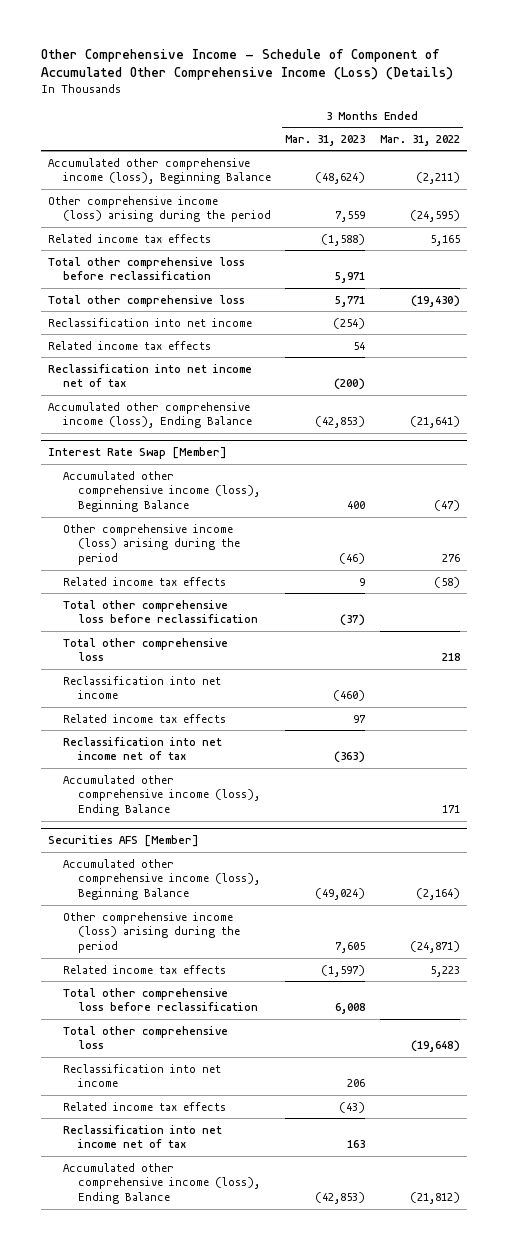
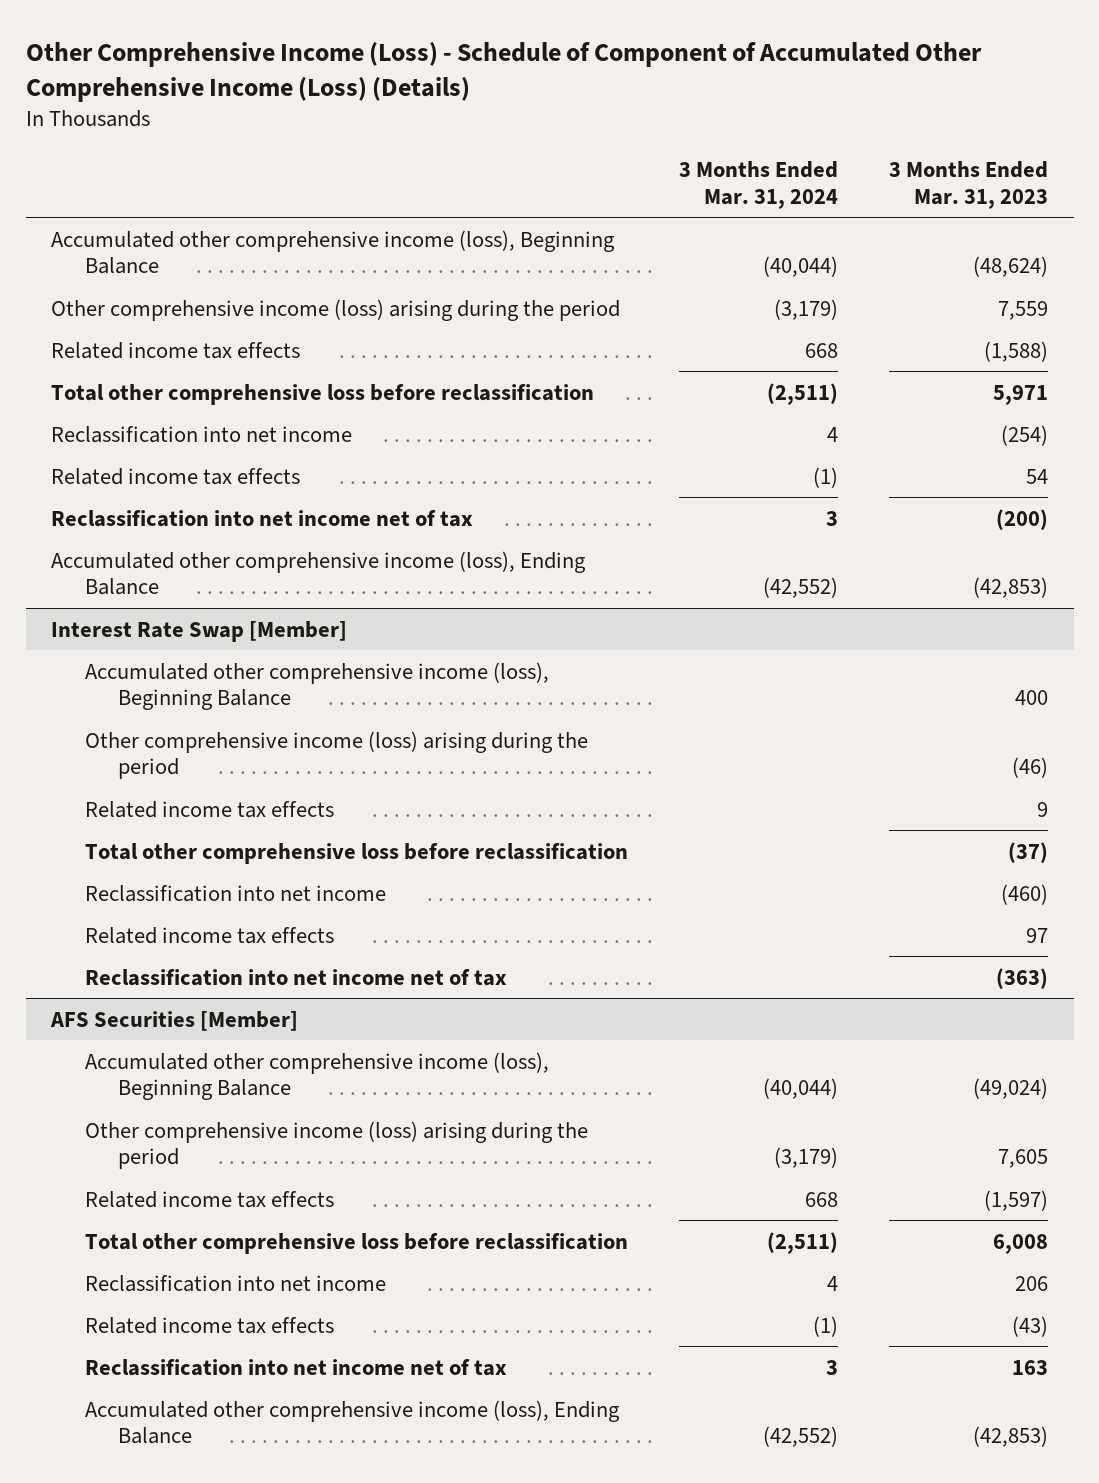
[40,48,453,80] Other Comprehensive Income - Schedule of Component of Accumulated Other Comprehensive Income (Loss) (Details) -> [25,41,982,102] Other Comprehensive Income (Loss) - Schedule of Component of Accumulated Other Comprehensive Income (Loss) (Details)
[379,134,460,146] Mar. 31, 2022 -> none
none -> [678,161,838,209] 3 Months Ended Mar. 31, 2024
[47,294,245,307] Total other comprehensive loss -> none
[63,637,229,662] Total other comprehensive loss -> none
[63,774,261,817] Accumulated other comprehensive income (loss), Ending Balance -> none
[47,835,199,848] Securities AFS [Member] -> [50,1010,299,1031] AFS Securities [Member]
[63,1025,229,1050] Total other comprehensive loss -> none

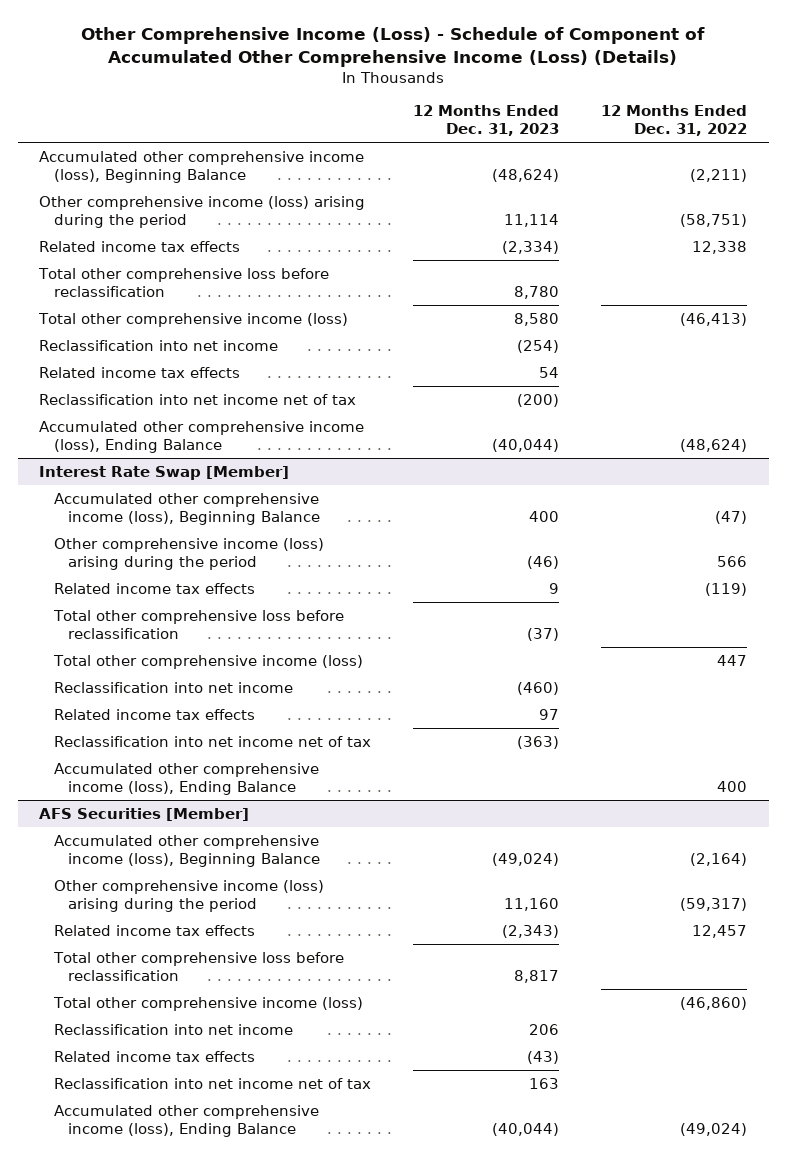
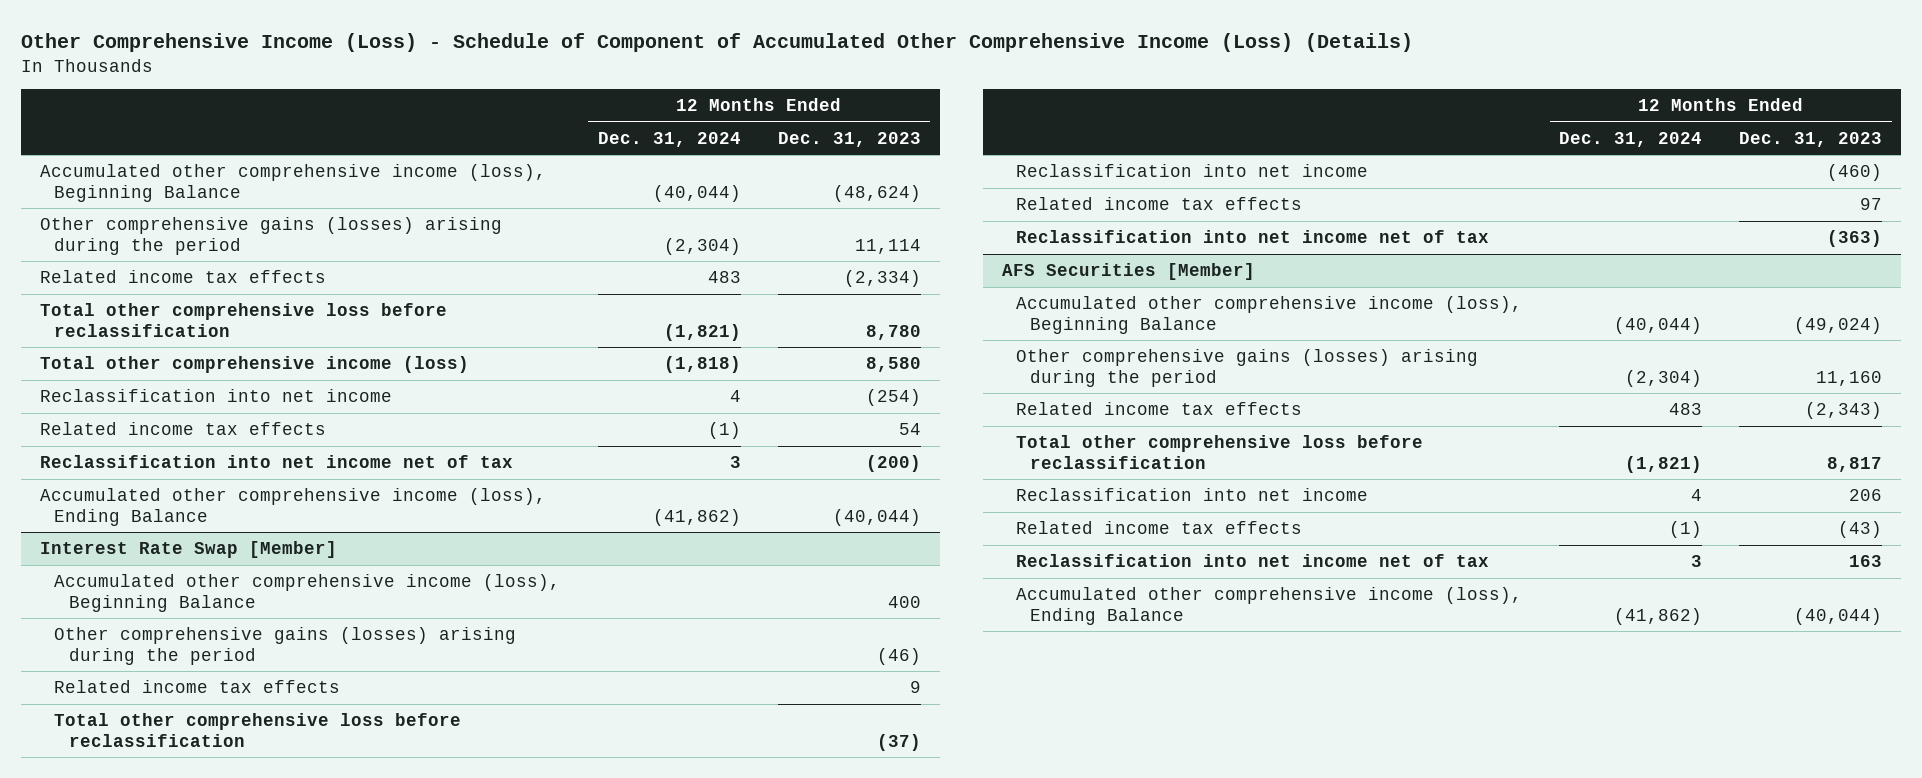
[601,105,748,137] 12 Months Ended Dec. 31, 2022 -> none
none -> [597,131,741,147] Dec. 31, 2024
[38,195,365,228] Other comprehensive income (loss) arising during the period -> [39,217,502,255] Other comprehensive gains (losses) arising during the period
[53,537,324,570] Other comprehensive income (loss) arising during the period -> [54,627,517,665] Other comprehensive gains (losses) arising during the period
[52,654,363,669] Total other comprehensive income (loss) -> none
[53,762,319,795] Accumulated other comprehensive income (loss), Ending Balance -> none
[53,879,324,912] Other comprehensive income (loss) arising during the period -> [1015,349,1478,387] Other comprehensive gains (losses) arising during the period
[52,996,363,1011] Total other comprehensive income (loss) -> none

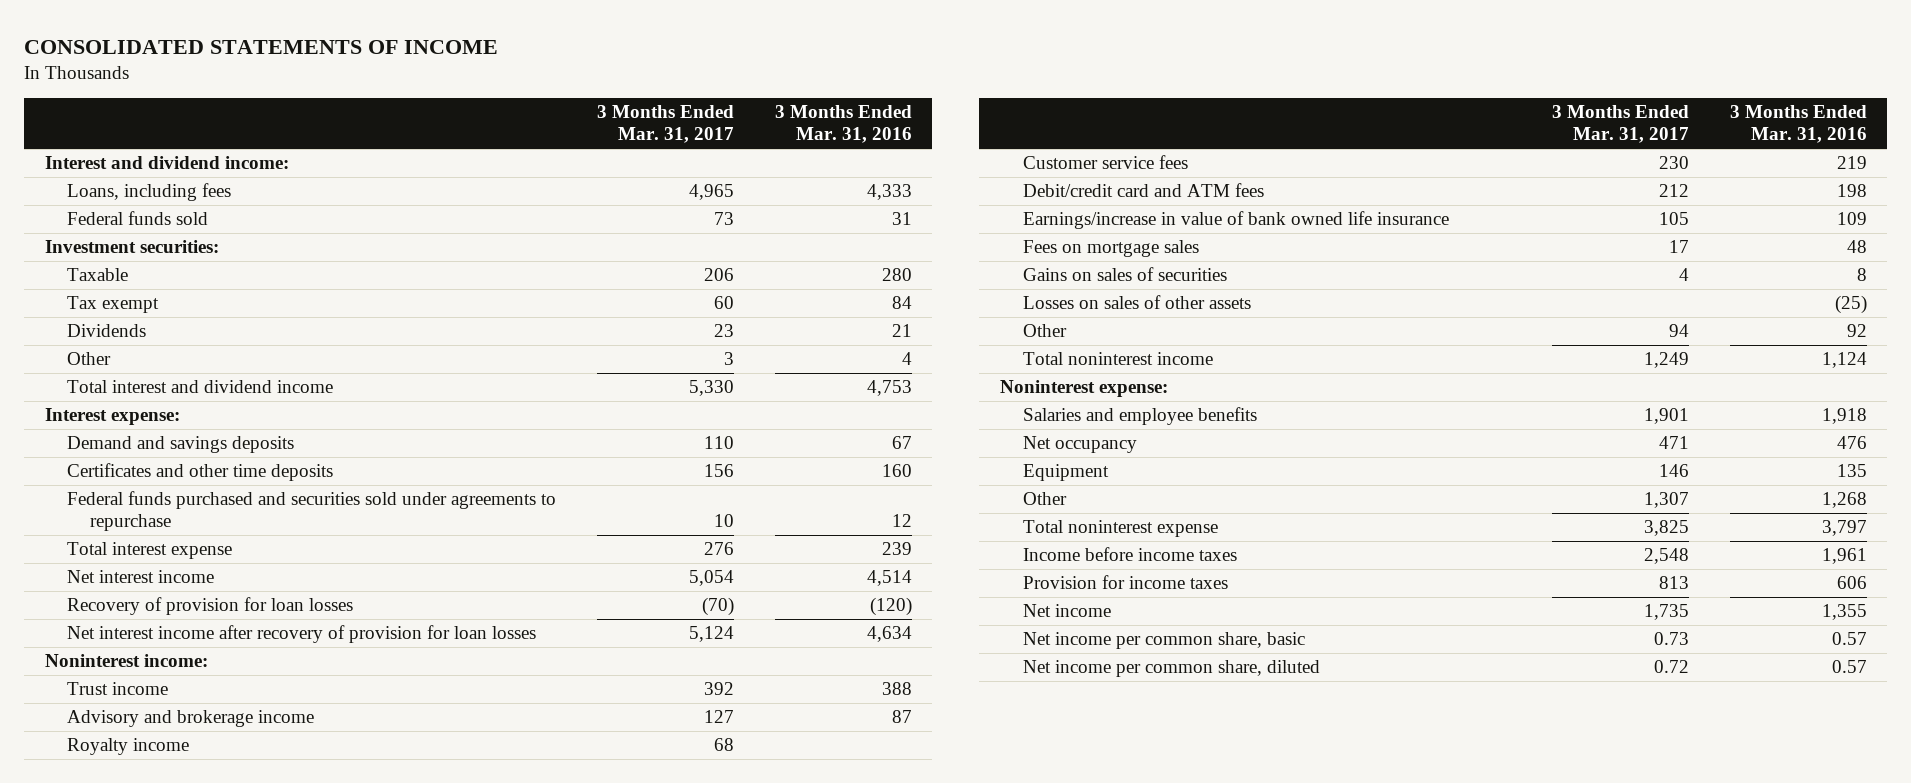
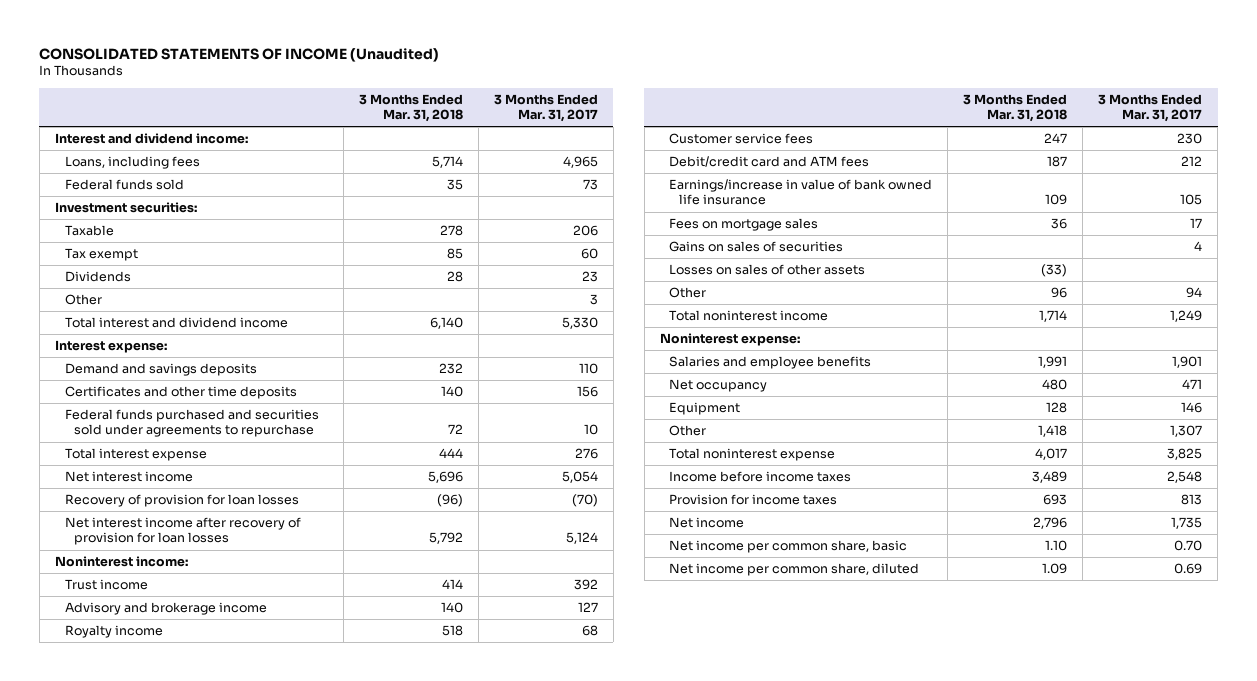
[24,39,499,54] CONSOLIDATED STATEMENTS OF INCOME -> [39,47,440,62] CONSOLIDATED STATEMENTS OF INCOME (Unaudited)
[774,105,912,144] 3 Months Ended Mar. 31, 2016 -> none
none -> [358,93,463,122] 3 Months Ended Mar. 31, 2018
[1654,631,1690,645] 0.73 -> [1174,540,1203,552] 0.70
[1654,659,1690,673] 0.72 -> [1174,563,1203,575] 0.69

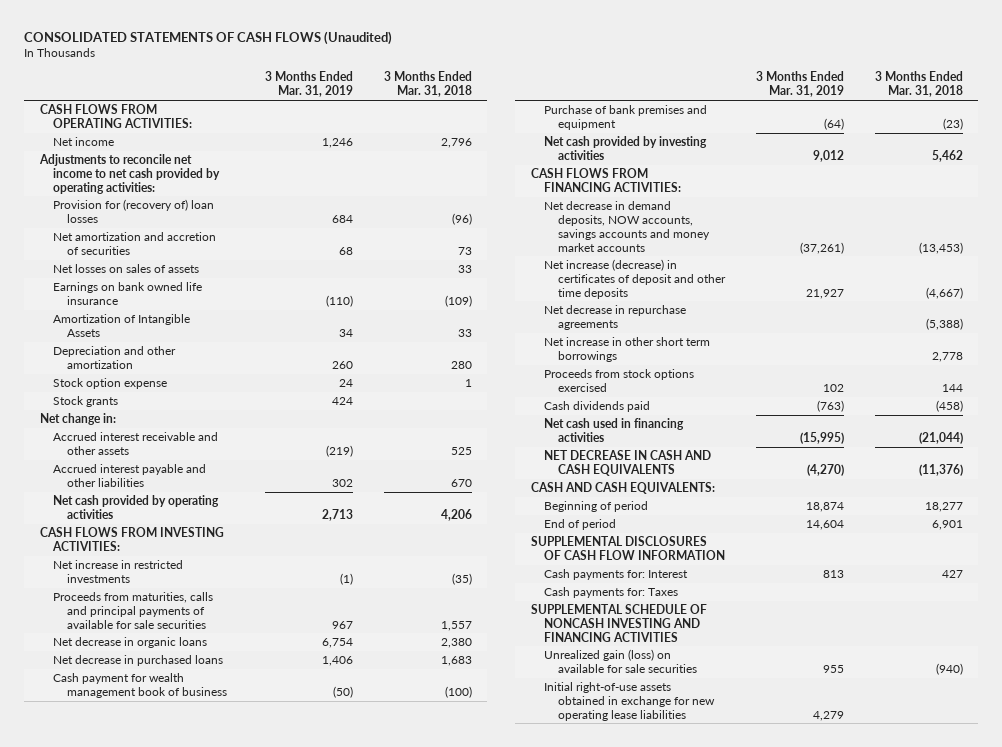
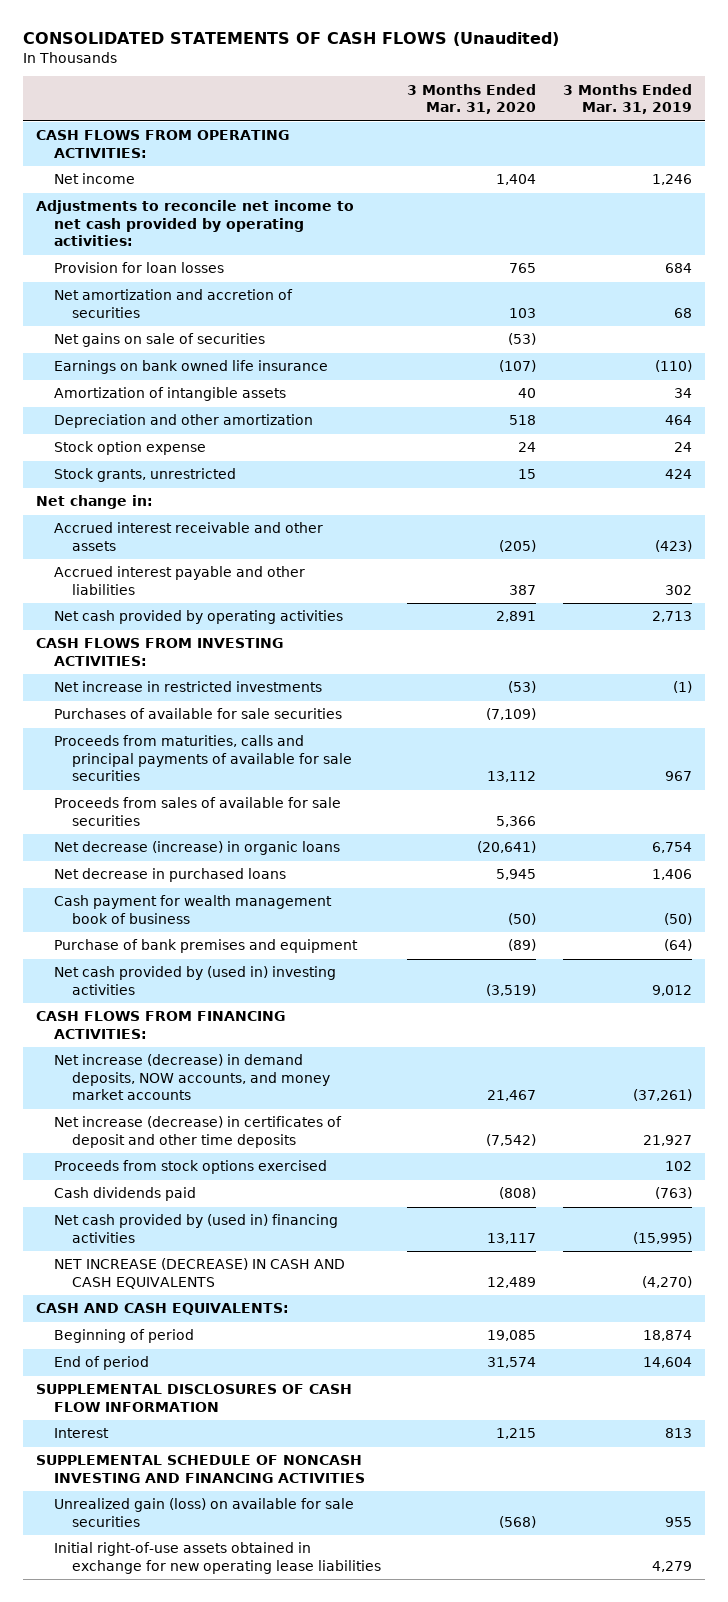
[383,71,472,98] 3 Months Ended Mar. 31, 2018 -> none
none -> [407,83,537,115] 3 Months Ended Mar. 31, 2020
[53,198,215,223] Provision for (recovery of) loan losses -> [53,262,224,274] Provision for loan losses
[53,263,200,273] Net losses on sales of assets -> none
none -> [53,333,265,348] Net gains on sale of securities
[53,313,191,337] Amortization of Intangible Assets -> [53,387,286,402] Amortization of intangible assets
[331,360,353,369] 260 -> [664,415,692,426] 464
[53,395,119,407] Stock grants -> [53,468,236,483] Stock grants, unrestricted
[325,444,353,457] (219) -> [654,539,692,552] (423)
none -> [53,708,342,720] Purchases of available for sale securities
none -> [53,797,341,826] Proceeds from sales of available for sale securities
[53,636,208,648] Net decrease in organic loans -> [53,841,340,856] Net decrease (increase) in organic loans
[544,135,708,160] Net cash provided by investing activities -> [53,966,336,995] Net cash provided by (used in) investing activities
[544,200,710,252] Net decrease in demand deposits, NOW accounts, savings accounts and money market accounts -> [53,1054,330,1101] Net increase (decrease) in demand deposits, NOW accounts, and money market accounts
[544,304,687,330] Net decrease in repurchase agreements -> none
[544,336,711,362] Net increase in other short term borrowings -> none
[544,417,685,442] Net cash used in financing activities -> [53,1214,338,1243] Net cash provided by (used in) financing activities
[544,449,712,476] NET DECREASE IN CASH AND CASH EQUIVALENTS -> [53,1258,345,1289] NET INCREASE (DECREASE) IN CASH AND CASH EQUIVALENTS
[544,586,679,598] Cash payments for: Taxes -> none
[544,568,689,580] Cash payments for: Interest -> [53,1428,109,1439] Interest

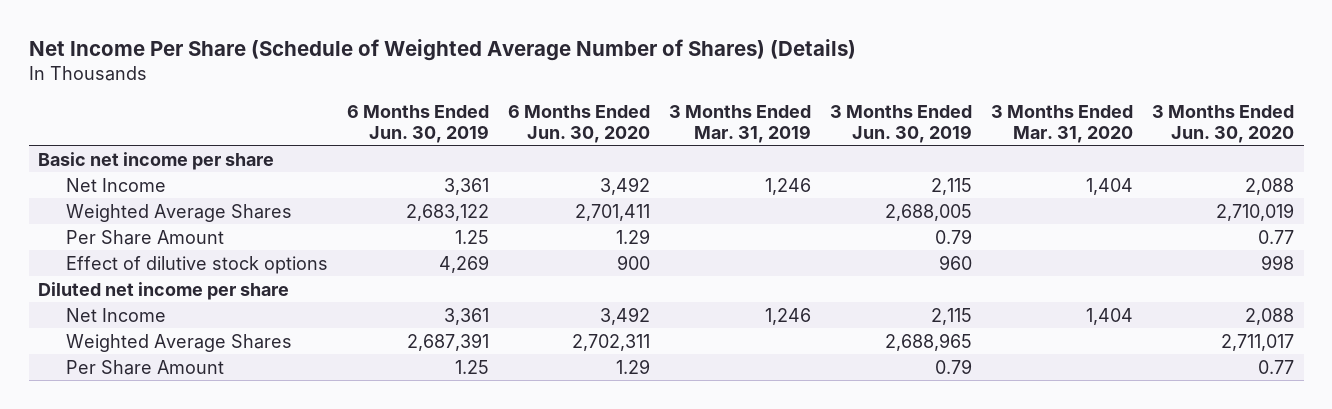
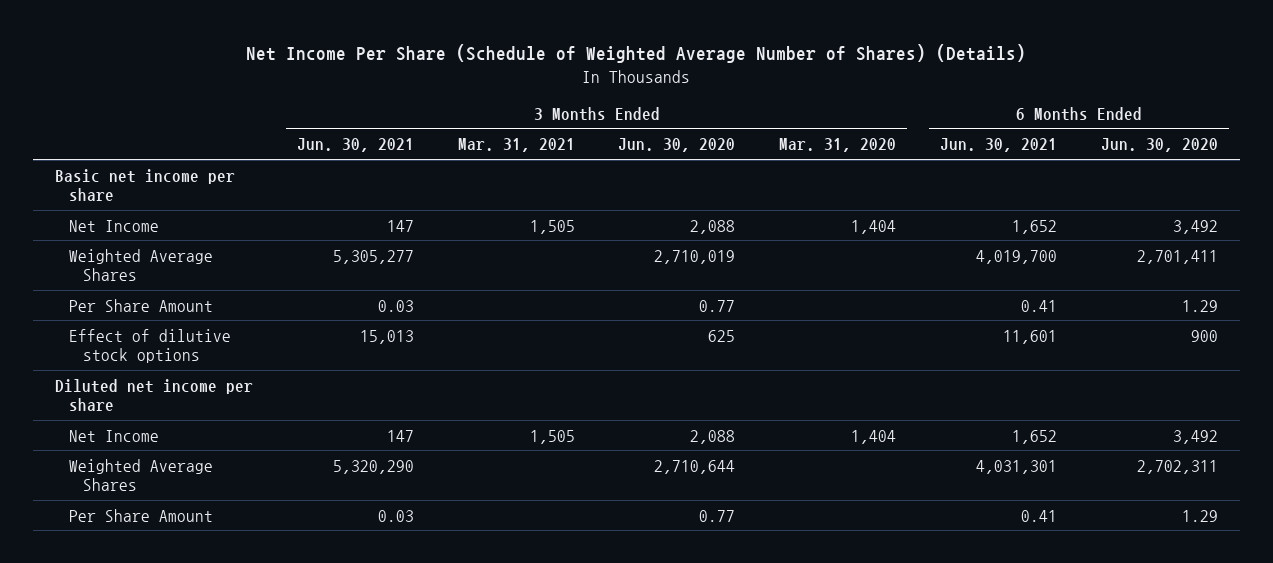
[347,104,490,143] 6 Months Ended Jun. 30, 2019 -> none
[669,104,812,143] 3 Months Ended Mar. 31, 2019 -> none
[830,104,973,143] 3 Months Ended Jun. 30, 2019 -> none
none -> [296,138,414,153] Jun. 30, 2021
none -> [457,138,575,153] Mar. 31, 2021
none -> [940,138,1058,153] Jun. 30, 2021
[1261,254,1295,270] 998 -> [708,329,736,342] 625
[1221,333,1295,351] 2,711,017 -> [654,459,736,474] 2,710,644

